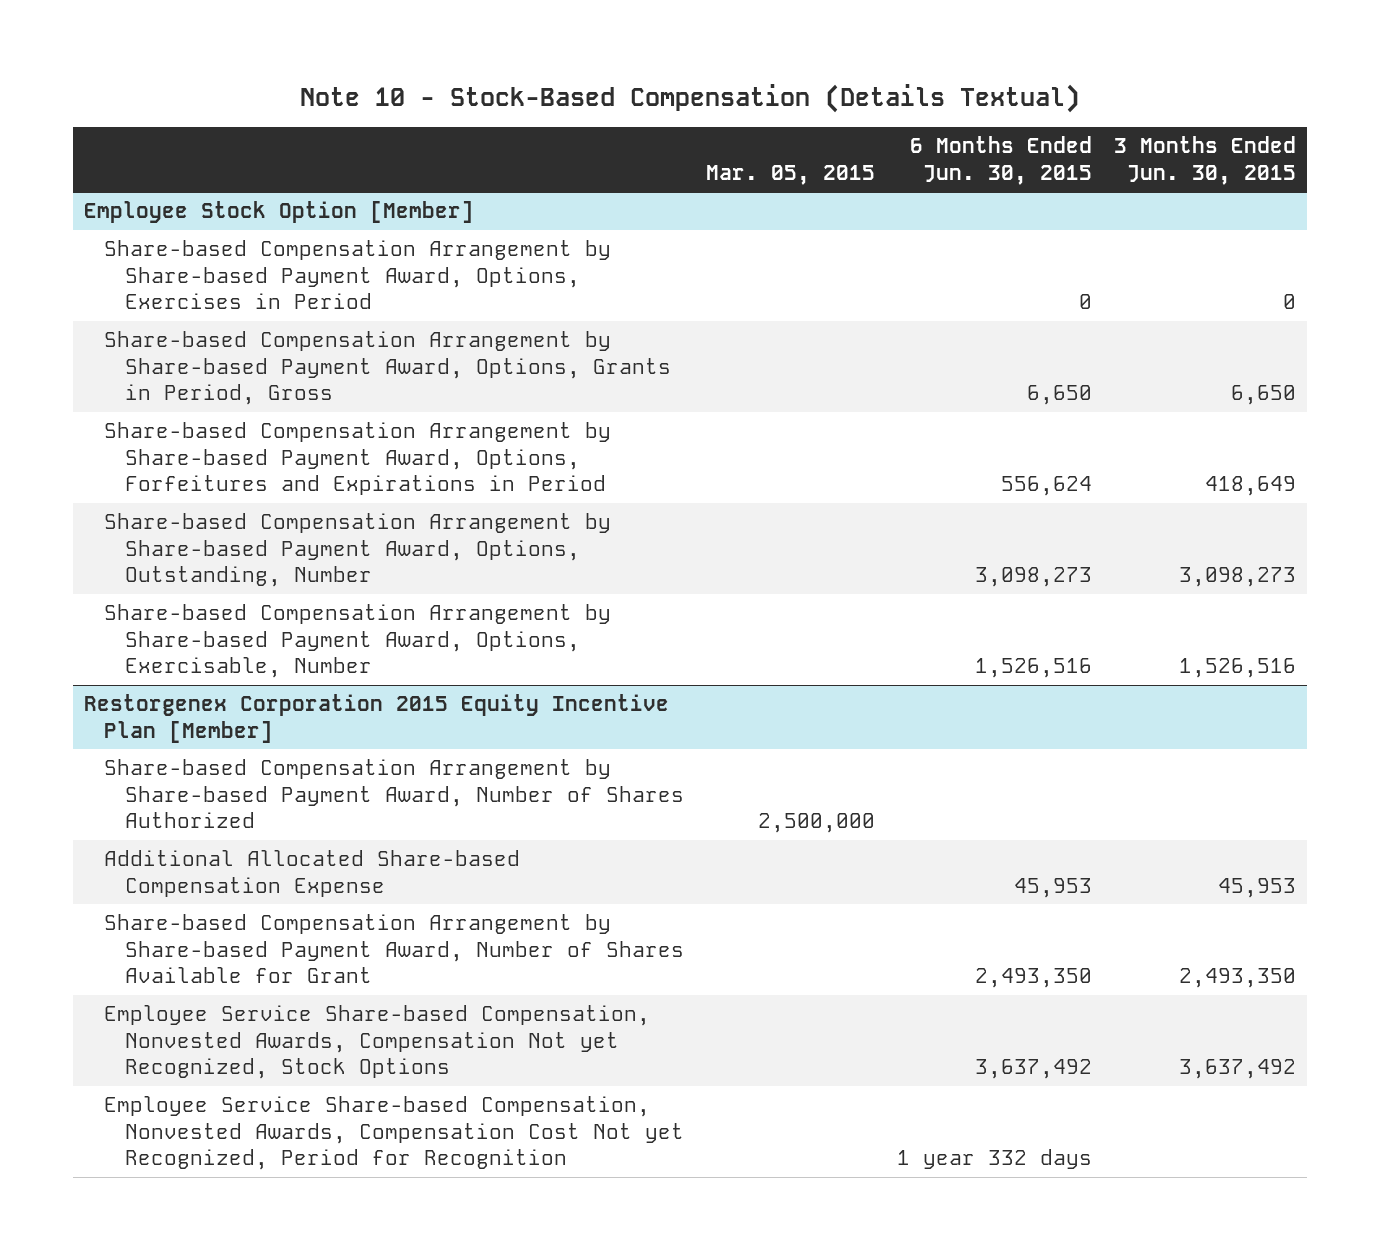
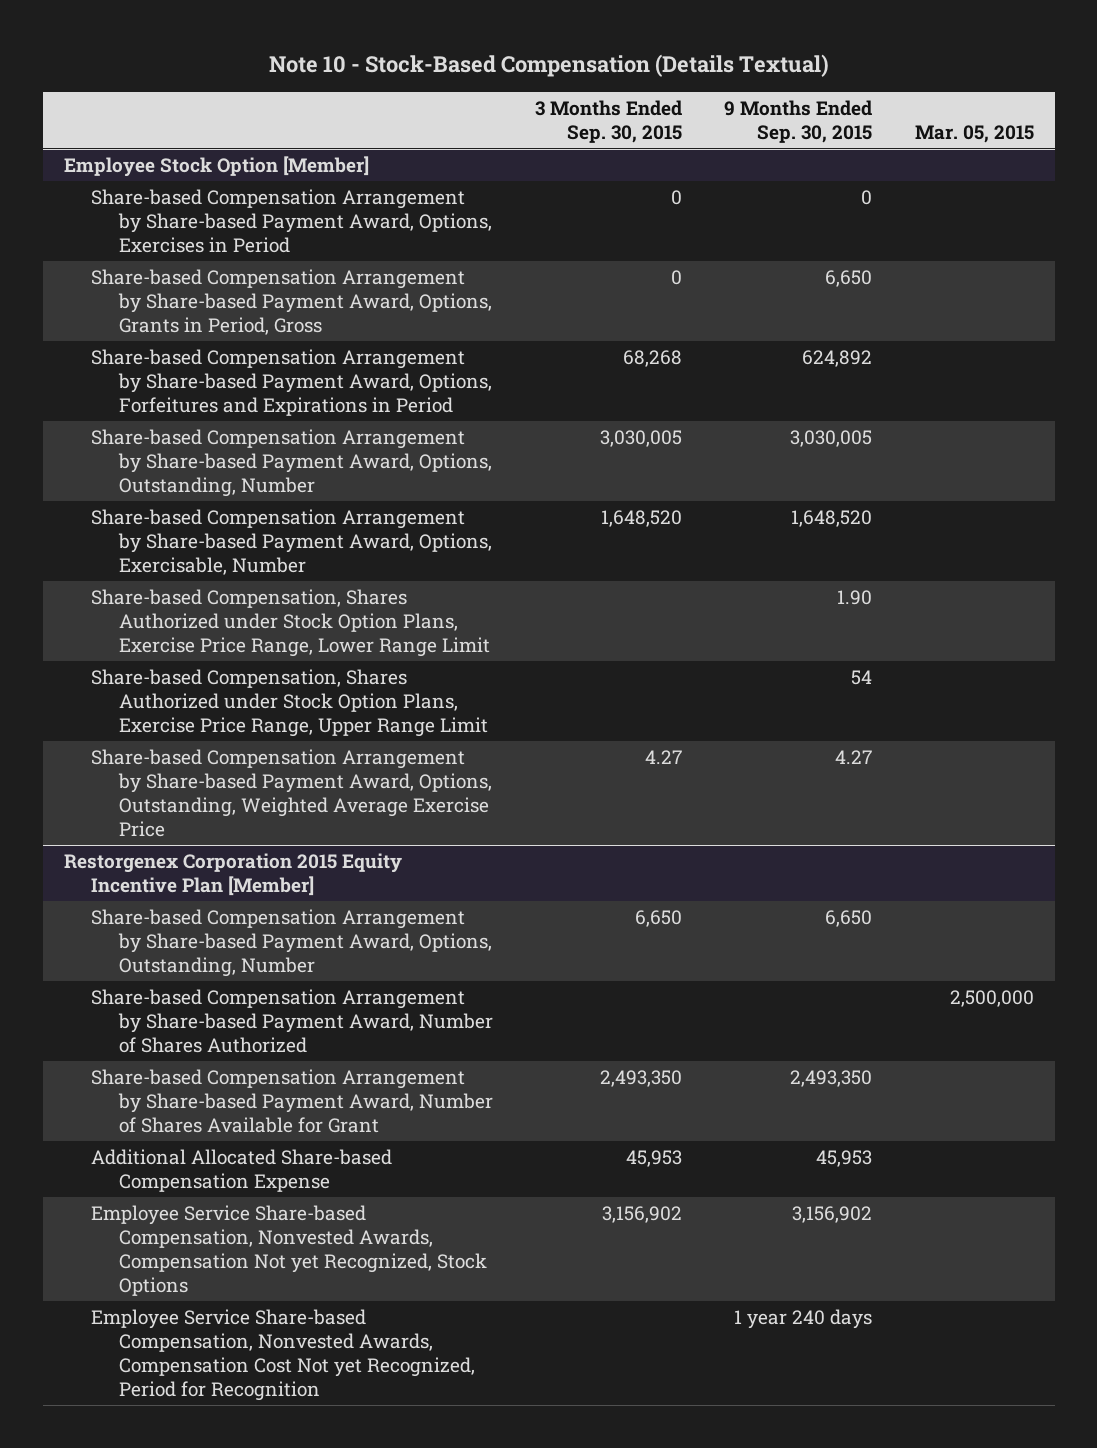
[910,136,1093,185] 6 Months Ended Jun. 30, 2015 -> none
[1114,136,1297,185] 3 Months Ended Jun. 30, 2015 -> none
none -> [535,99,683,143] 3 Months Ended Sep. 30, 2015
none -> [724,99,873,143] 9 Months Ended Sep. 30, 2015
none -> [91,589,491,658] Share-based Compensation, Shares Authorized under Stock Option Plans, Exercise Price Range, Lower Range Limit
none -> [91,669,489,738] Share-based Compensation, Shares Authorized under Stock Option Plans, Exercise Price Range, Upper Range Limit
none -> [91,749,493,838] Share-based Compensation Arrangement by Share-based Payment Award, Options, Outstanding, Weighted Average Exercise Price
none -> [91,909,493,978] Share-based Compensation Arrangement by Share-based Payment Award, Options, Outstanding, Number
[104,850,521,897] Additional Allocated Share-based Compensation Expense -> [91,1149,393,1193] Additional Allocated Share-based Compensation Expense

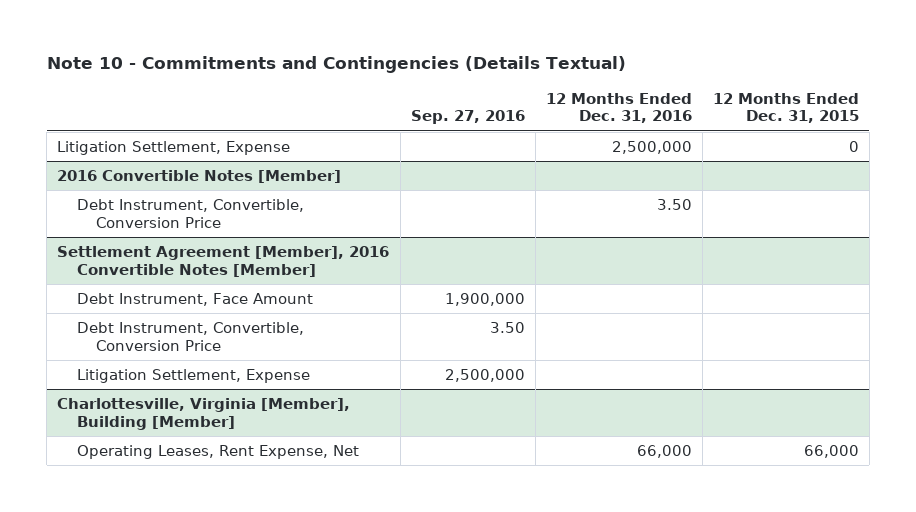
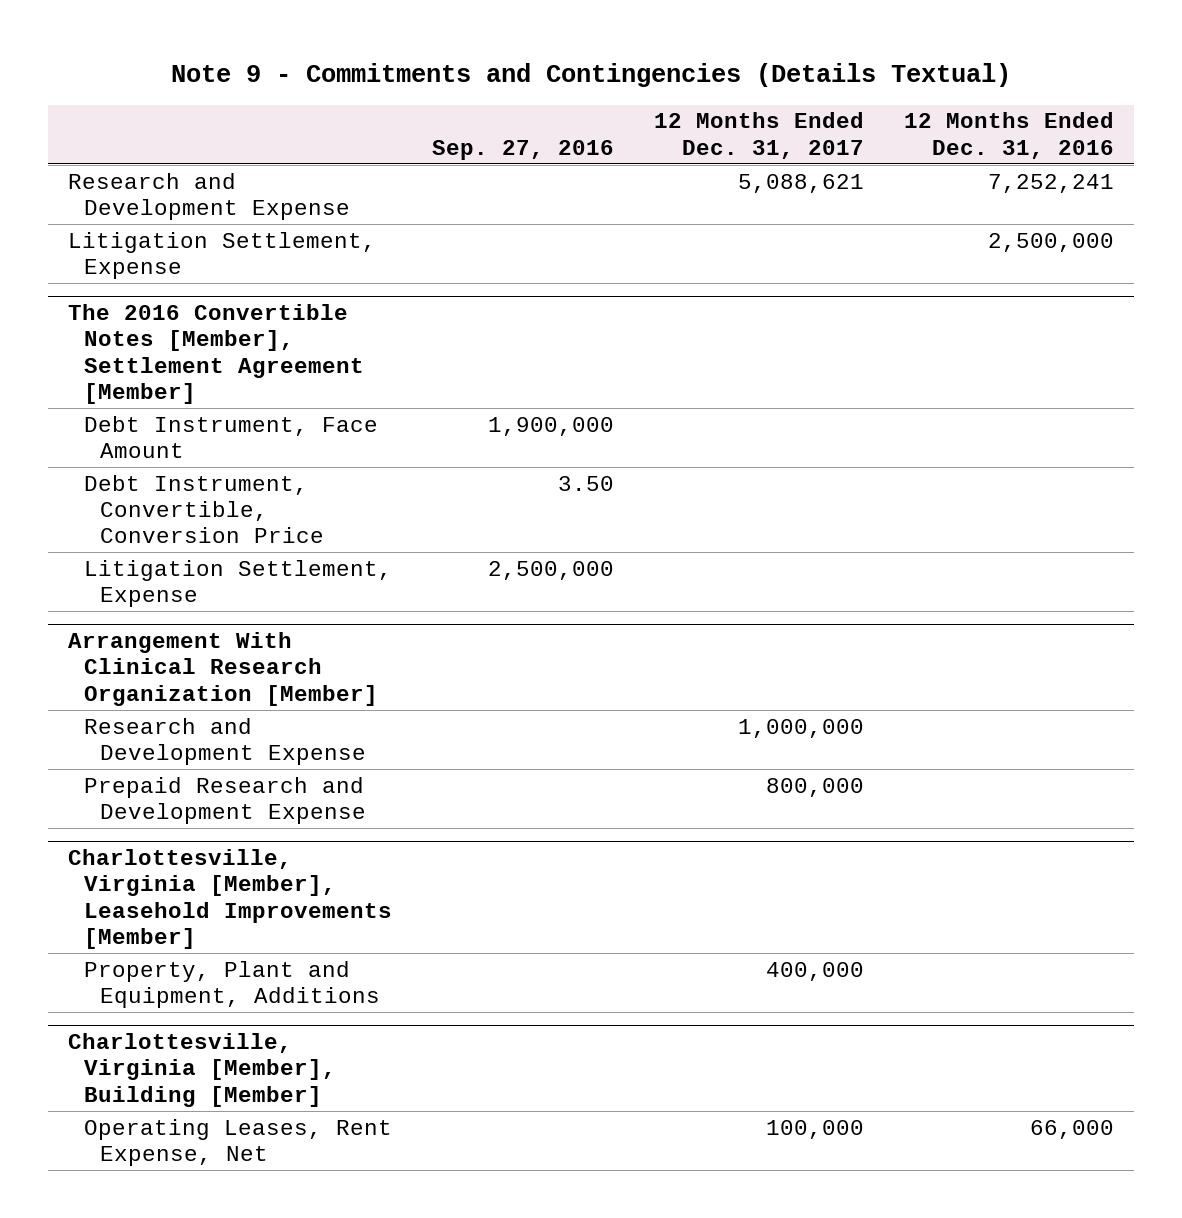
[46,56,626,74] Note 10 - Commitments and Contingencies (Details Textual) -> [171,63,1012,88] Note 9 - Commitments and Contingencies (Details Textual)
[712,92,859,124] 12 Months Ended Dec. 31, 2015 -> none
none -> [654,112,865,159] 12 Months Ended Dec. 31, 2017
none -> [67,172,351,221] Research and Development Expense
[57,169,342,183] 2016 Convertible Notes [Member] -> none
[76,198,304,228] Debt Instrument, Convertible, Conversion Price -> none
[57,245,390,277] Settlement Agreement [Member], 2016 Convertible Notes [Member] -> [67,303,365,404] The 2016 Convertible Notes [Member], Settlement Agreement [Member]
none -> [67,631,379,706] Arrangement With Clinical Research Organization [Member]
none -> [84,717,367,766] Research and Development Expense
none -> [84,776,367,825] Prepaid Research and Development Expense
none -> [67,848,393,949] Charlottesville, Virginia [Member], Leasehold Improvements [Member]
none -> [84,960,381,1009] Property, Plant and Equipment, Additions

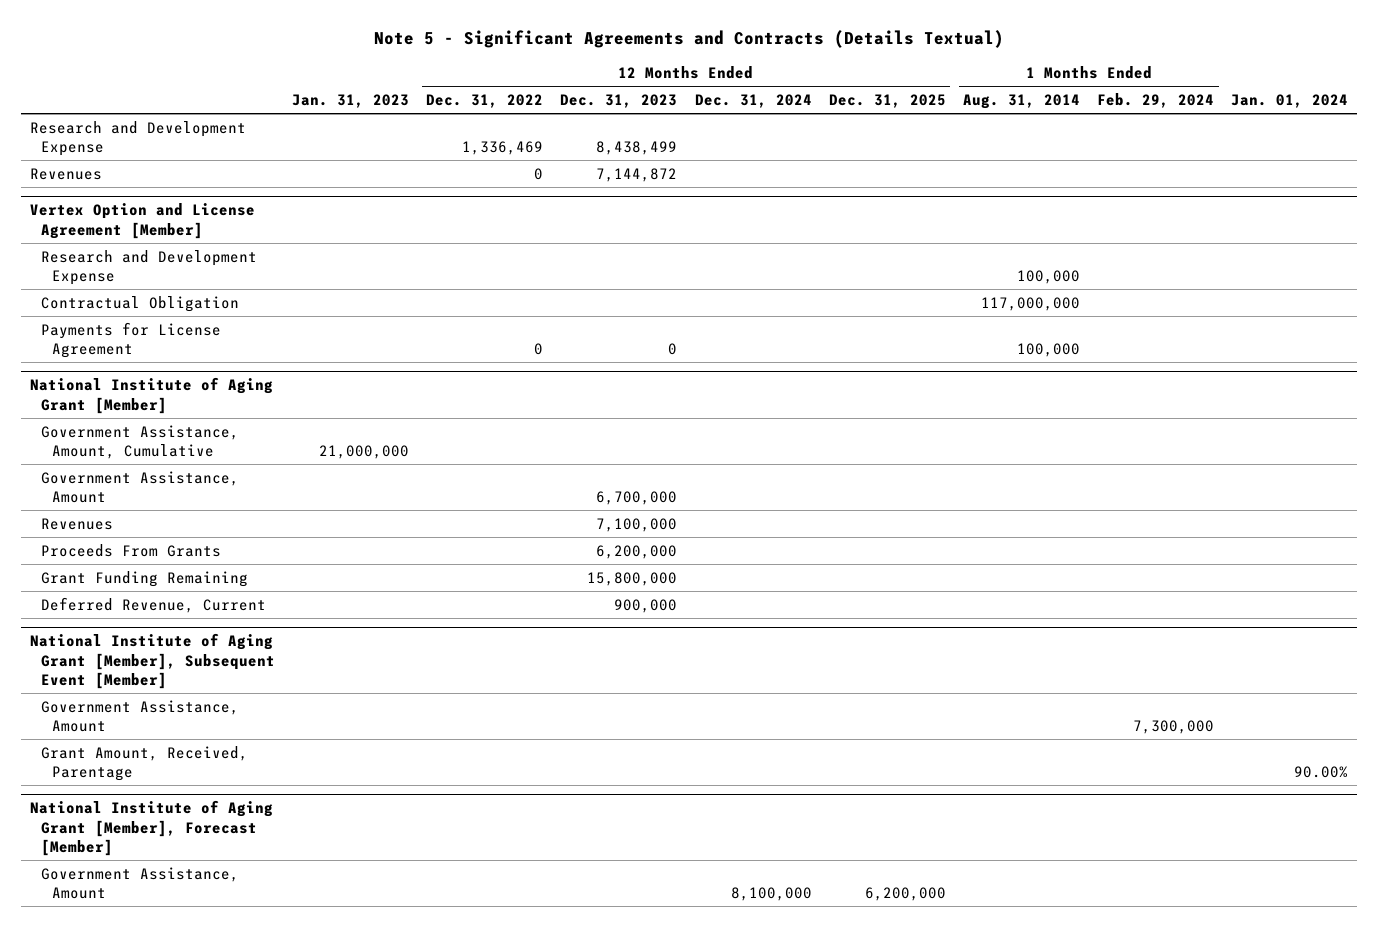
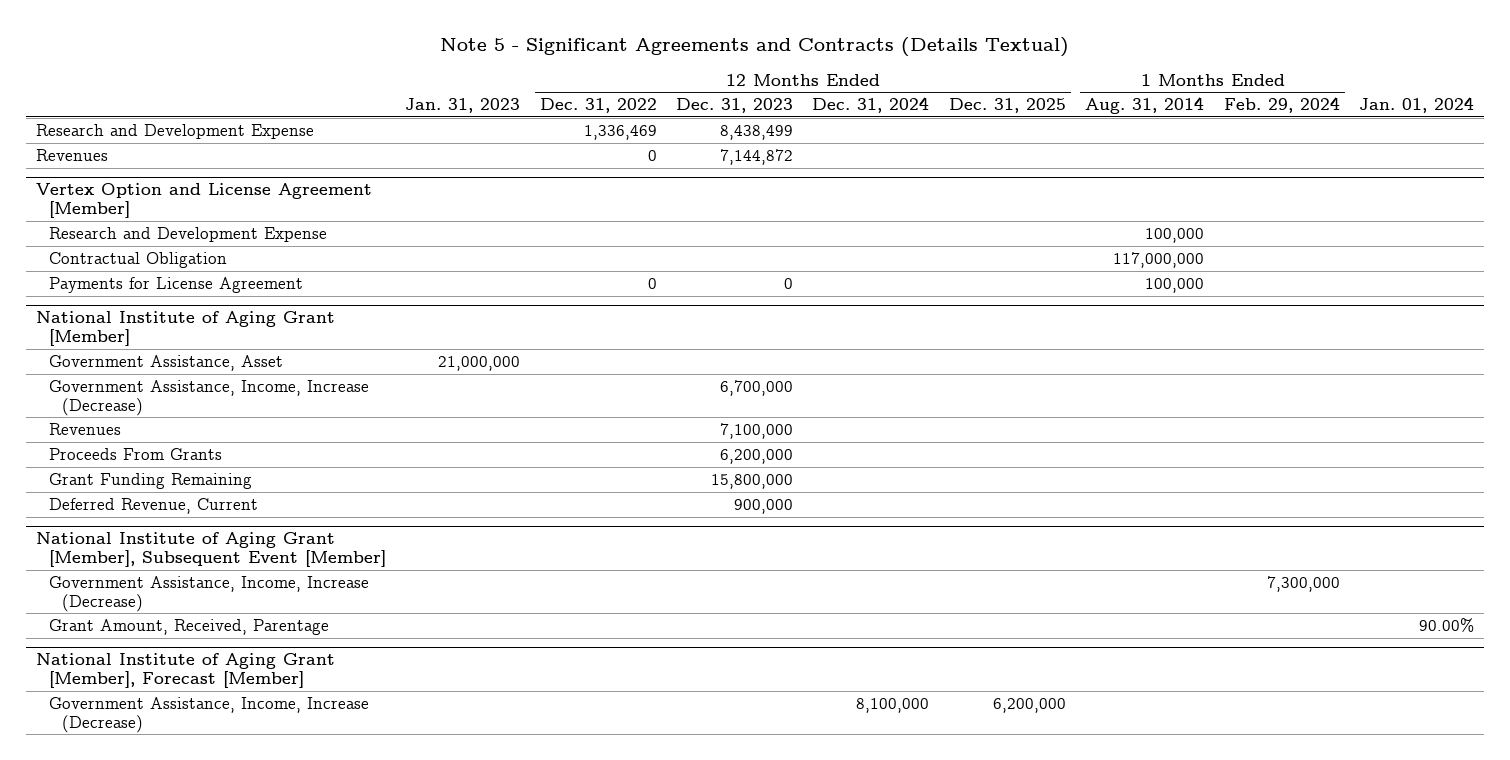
[40,424,239,460] Government Assistance, Amount, Cumulative -> [48,354,283,371] Government Assistance, Asset
[40,470,239,504] Government Assistance, Amount -> [48,379,369,416] Government Assistance, Income, Increase (Decrease)
[40,699,239,733] Government Assistance, Amount -> [48,575,369,612] Government Assistance, Income, Increase (Decrease)
[40,866,239,900] Government Assistance, Amount -> [48,696,369,733] Government Assistance, Income, Increase (Decrease)

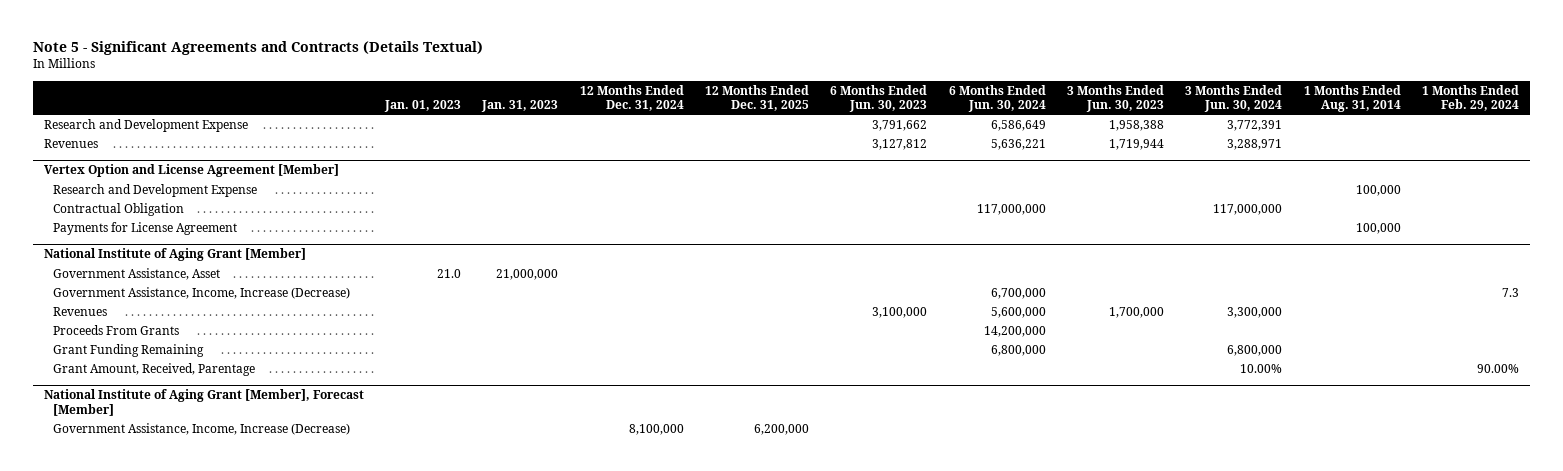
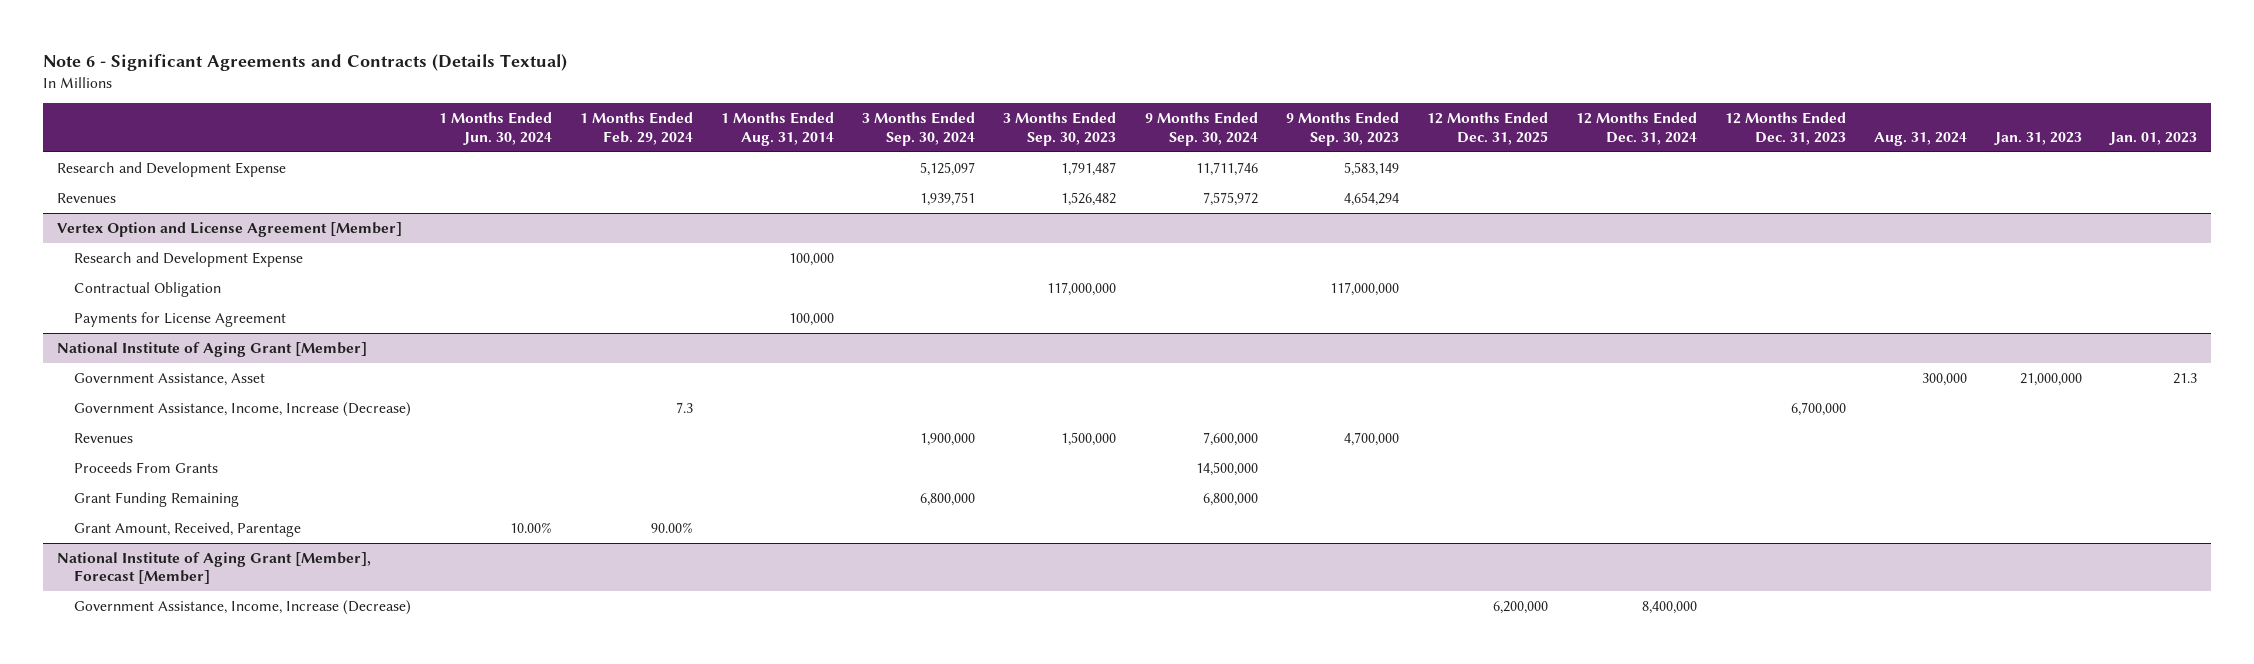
[32,40,483,55] Note 5 - Significant Agreements and Contracts (Details Textual) -> [42,53,567,71] Note 6 - Significant Agreements and Contracts (Details Textual)
[830,84,928,113] 6 Months Ended Jun. 30, 2023 -> none
[948,84,1046,113] 6 Months Ended Jun. 30, 2024 -> none
[1067,84,1165,113] 3 Months Ended Jun. 30, 2023 -> none
[1185,84,1283,113] 3 Months Ended Jun. 30, 2024 -> none
none -> [439,112,553,145] 1 Months Ended Jun. 30, 2024
none -> [862,112,976,146] 3 Months Ended Sep. 30, 2024
none -> [1003,112,1117,146] 3 Months Ended Sep. 30, 2023
none -> [1144,112,1258,146] 9 Months Ended Sep. 30, 2024
none -> [1285,112,1399,146] 9 Months Ended Sep. 30, 2023
none -> [1724,112,1846,145] 12 Months Ended Dec. 31, 2023
none -> [1873,131,1967,146] Aug. 31, 2024
[436,269,461,279] 21.0 -> [2172,373,2197,385] 21.3
[628,424,684,436] 8,100,000 -> [1641,601,1697,615] 8,400,000

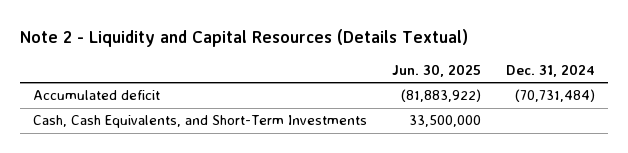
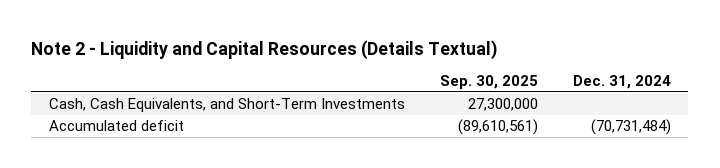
[391,63,481,77] Jun. 30, 2025 -> none
none -> [439,75,538,90] Sep. 30, 2025
[32,90,160,101] Accumulated deficit -> [48,120,184,132] Accumulated deficit

